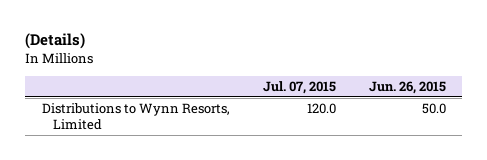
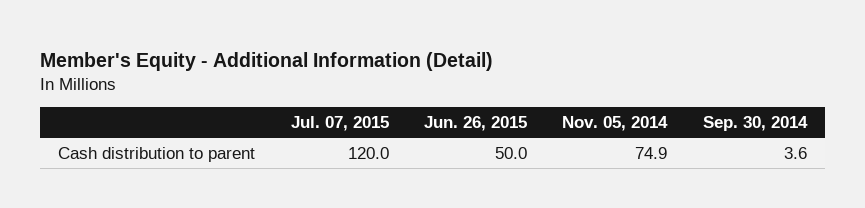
[25,33,86,50] (Details) -> [40,52,494,72] Member's Equity - Additional Information (Detail)
none -> [562,116,669,132] Nov. 05, 2014
none -> [702,116,808,132] Sep. 30, 2014
[41,103,230,131] Distributions to Wynn Resorts, Limited -> [58,146,256,162] Cash distribution to parent

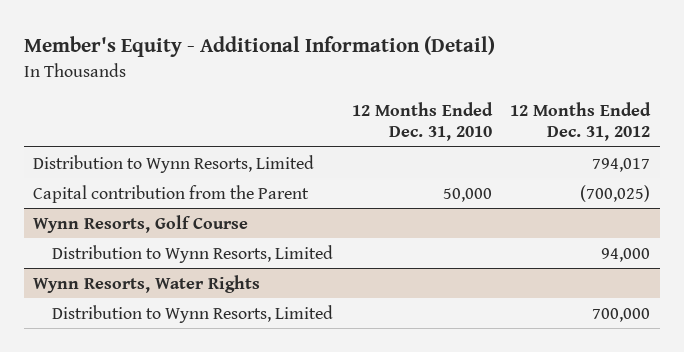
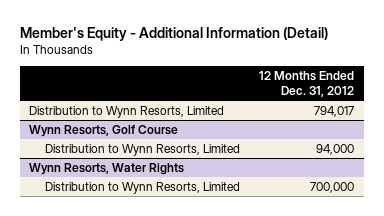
[351,101,493,142] 12 Months Ended Dec. 31, 2010 -> none
[33,184,310,203] Capital contribution from the Parent -> none

